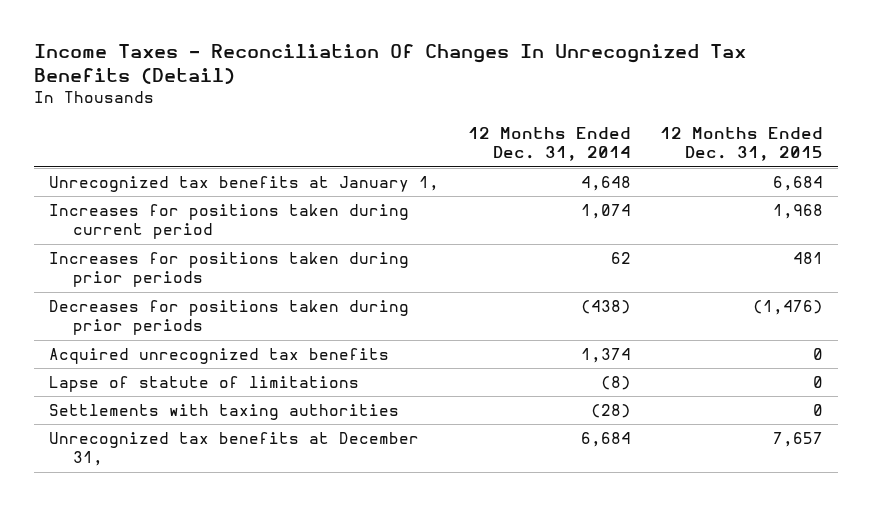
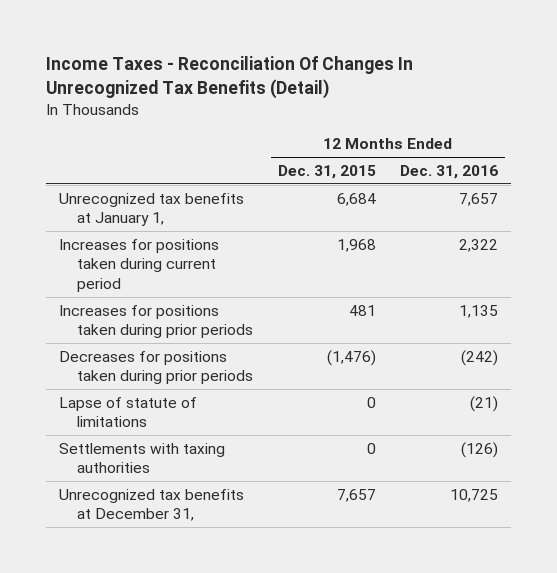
[467,127,631,162] 12 Months Ended Dec. 31, 2014 -> none
none -> [400,164,499,179] Dec. 31, 2016
[48,348,389,365] Acquired unrecognized tax benefits -> none

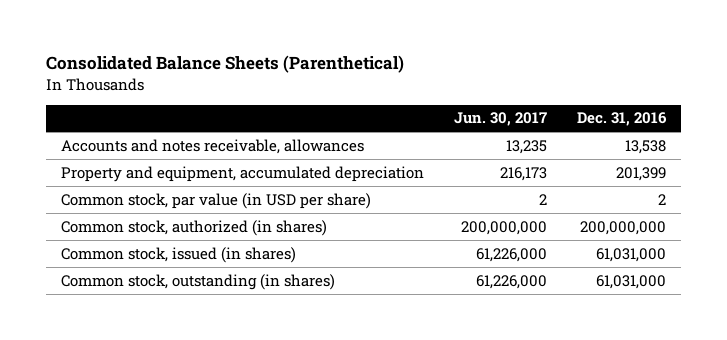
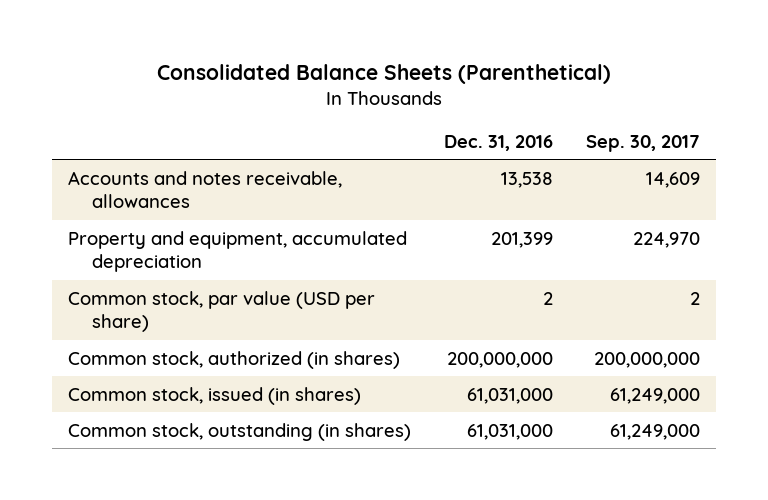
[453,112,547,127] Jun. 30, 2017 -> none
none -> [585,134,700,152] Sep. 30, 2017
[61,192,372,209] Common stock, par value (in USD per share) -> [68,290,376,333] Common stock, par value (USD per share)

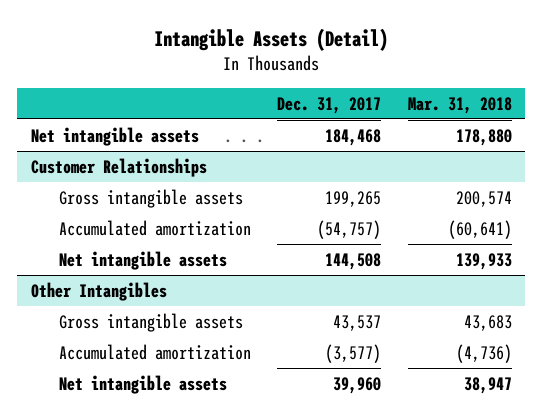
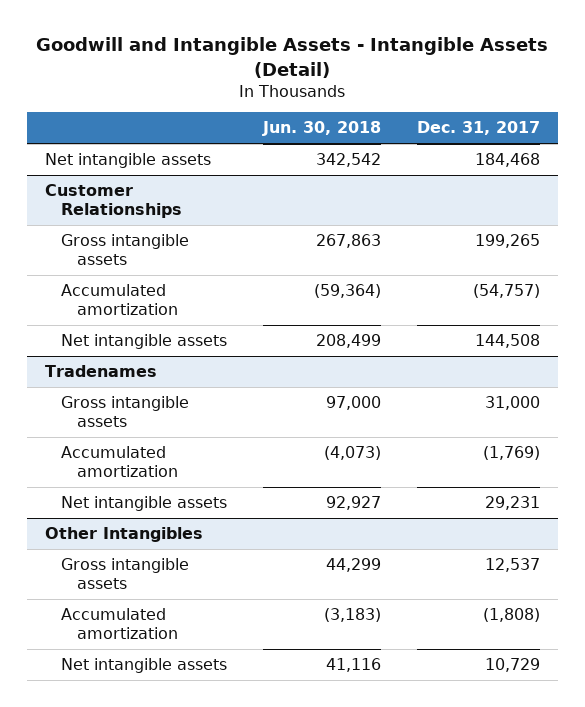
[154,27,389,51] Intangible Assets (Detail) -> [36,37,549,78] Goodwill and Intangible Assets - Intangible Assets (Detail)
[408,96,513,114] Mar. 31, 2018 -> none
none -> [261,121,381,137] Jun. 30, 2018
none -> [45,365,158,378] Tradenames
none -> [60,396,189,428] Gross intangible assets
none -> [60,446,178,478] Accumulated amortization
none -> [60,496,227,512] Net intangible assets
[333,314,382,331] 43,537 -> [484,558,540,573] 12,537
[325,343,382,363] (3,577) -> [482,608,540,623] (1,808)
[333,376,382,394] 39,960 -> [484,658,540,673] 10,729

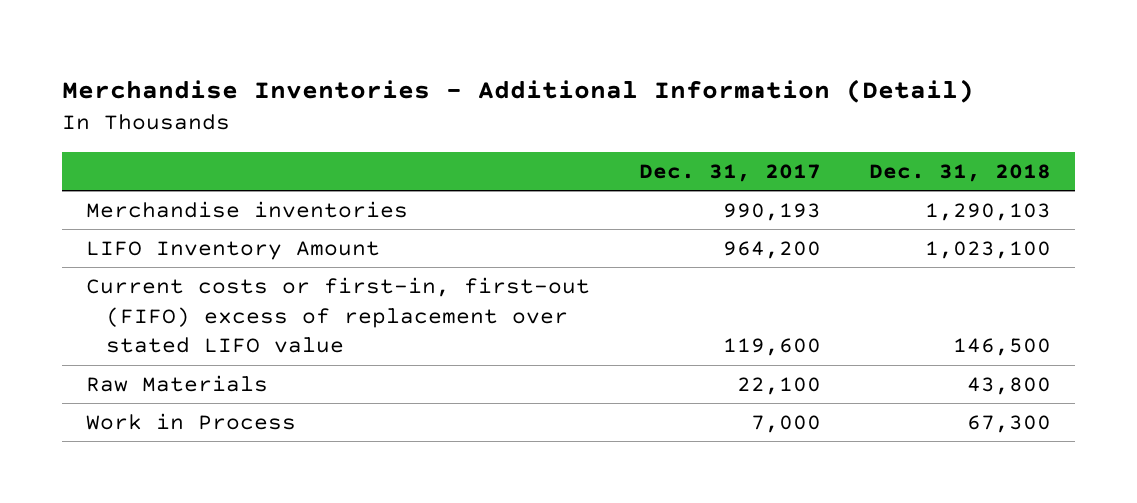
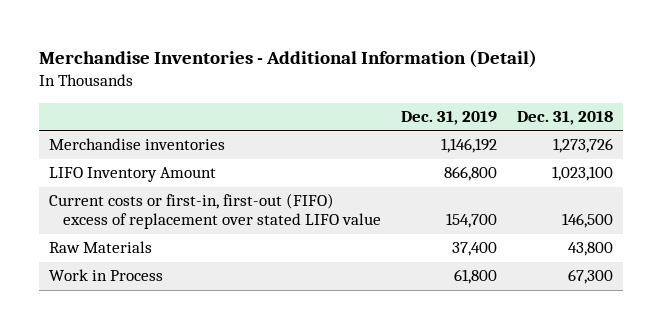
[638,163,821,182] Dec. 31, 2017 -> none
none -> [400,111,497,126] Dec. 31, 2019
[924,202,1051,221] 1,290,103 -> [552,138,613,154] 1,273,726

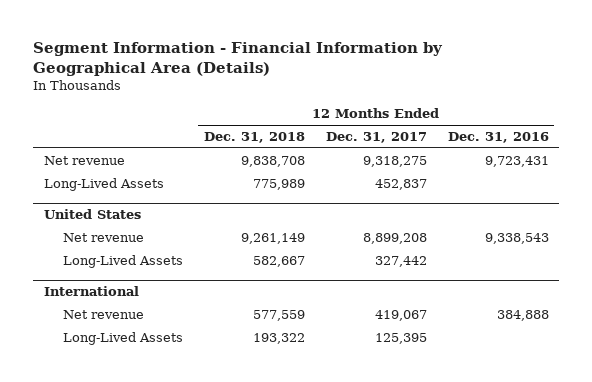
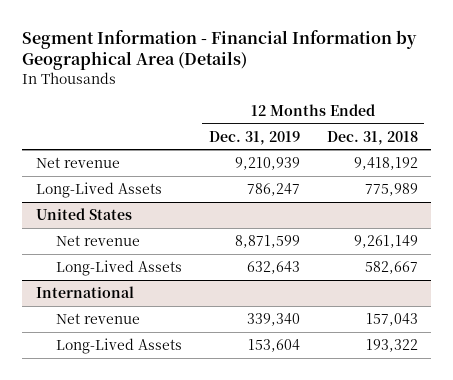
[325,132,427,144] Dec. 31, 2017 -> none
[447,132,549,144] Dec. 31, 2016 -> none
none -> [209,130,301,145] Dec. 31, 2019
[240,156,305,168] 9,838,708 -> [353,156,418,170] 9,418,192
[252,310,305,322] 577,559 -> [365,312,418,326] 157,043

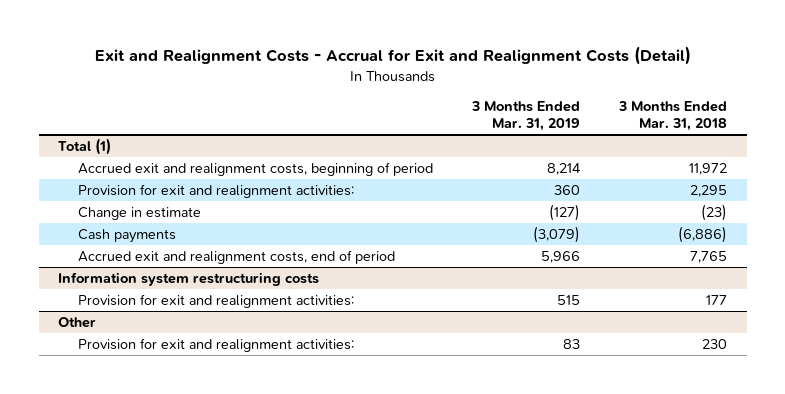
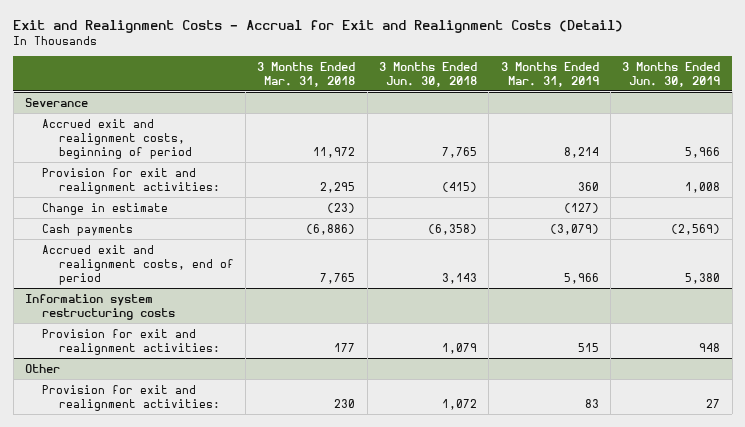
none -> [378,61,477,87] 3 Months Ended Jun. 30, 2018
none -> [622,61,721,87] 3 Months Ended Jun. 30, 2019
[58,137,112,155] Total (1) -> [25,97,89,107] Severance

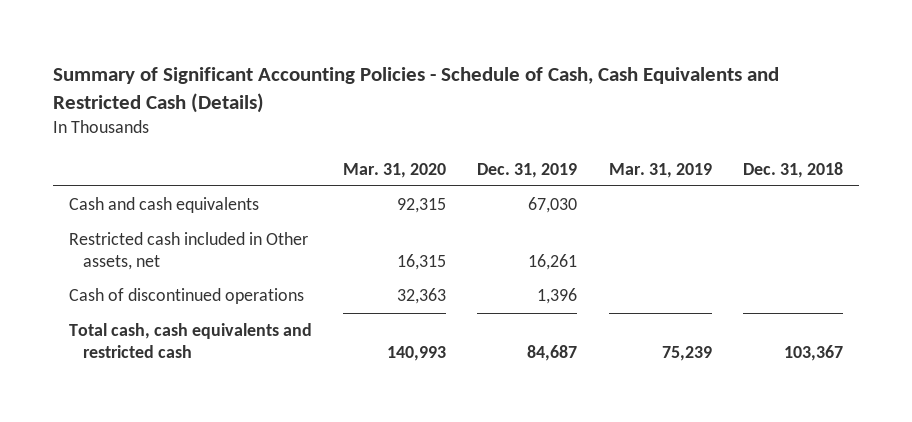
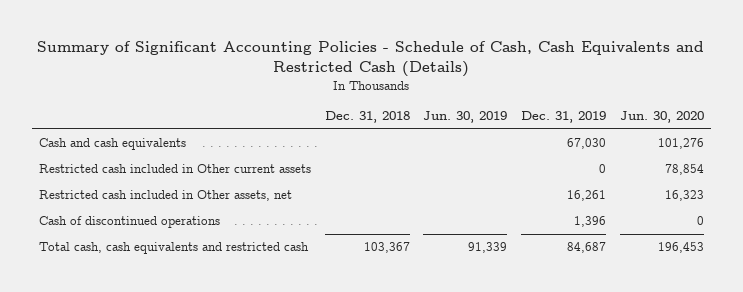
[343,162,447,178] Mar. 31, 2020 -> none
[608,162,712,178] Mar. 31, 2019 -> none
none -> [423,111,508,124] Jun. 30, 2019
none -> [619,111,704,124] Jun. 30, 2020
none -> [38,164,311,174] Restricted cash included in Other current assets

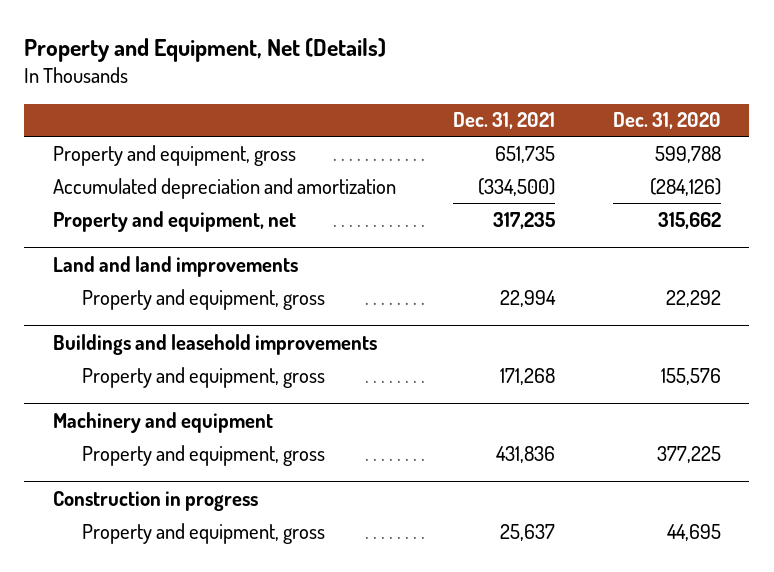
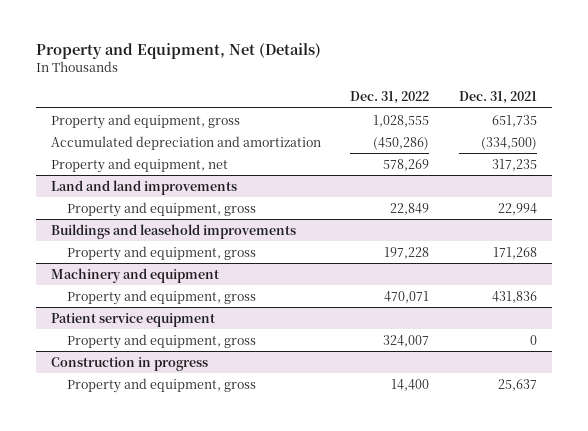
[612,112,721,130] Dec. 31, 2020 -> none
none -> [350,90,430,104] Dec. 31, 2022
none -> [50,312,215,327] Patient service equipment
none -> [67,333,257,349] Property and equipment, gross

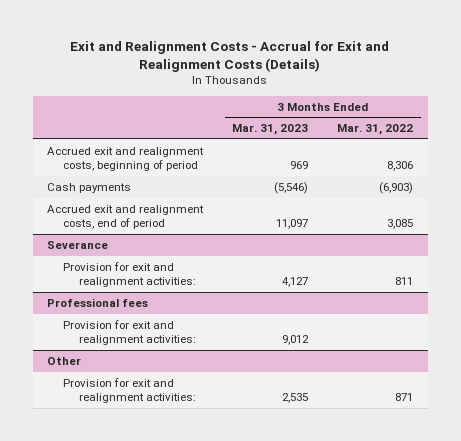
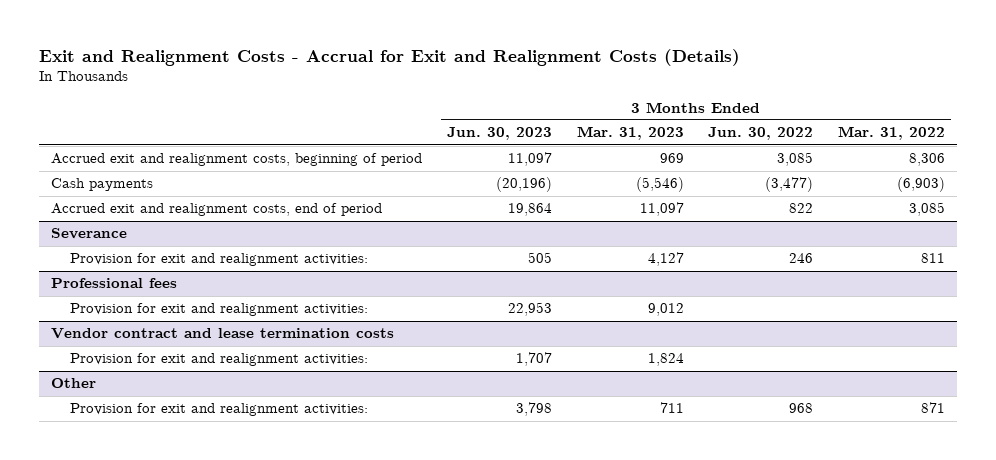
none -> [447,127,553,141] Jun. 30, 2023
none -> [708,127,814,141] Jun. 30, 2022
none -> [51,328,395,340] Vendor contract and lease termination costs
none -> [69,353,368,367] Provision for exit and realignment activities:
[282,392,309,403] 2,535 -> [659,402,684,414] 711

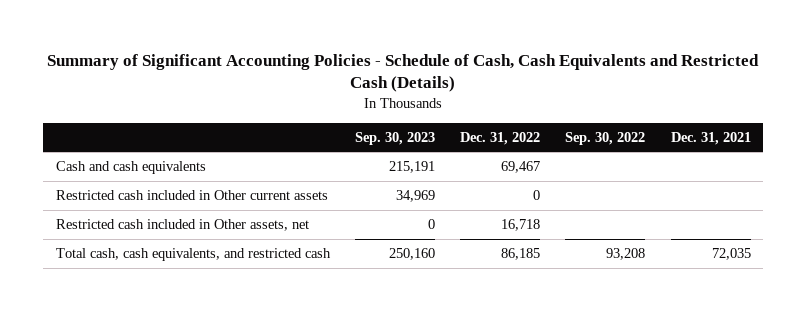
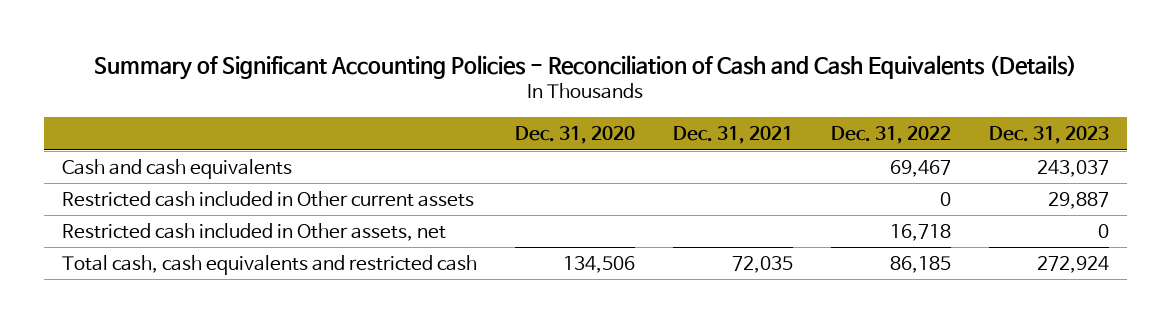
[47,53,760,93] Summary of Significant Accounting Policies - Schedule of Cash, Cash Equivalents and Restricted Cash (Details) -> [94,54,1078,80] Summary of Significant Accounting Policies - Reconciliation of Cash and Cash Equivalents (Details)
[354,131,435,145] Sep. 30, 2023 -> none
[565,131,646,145] Sep. 30, 2022 -> none
none -> [515,126,636,145] Dec. 31, 2020
none -> [988,126,1109,145] Dec. 31, 2023
[55,248,331,262] Total cash, cash equivalents, and restricted cash -> [62,254,478,275] Total cash, cash equivalents and restricted cash

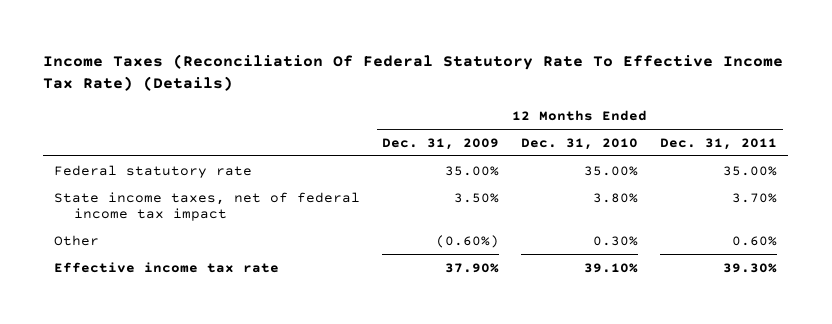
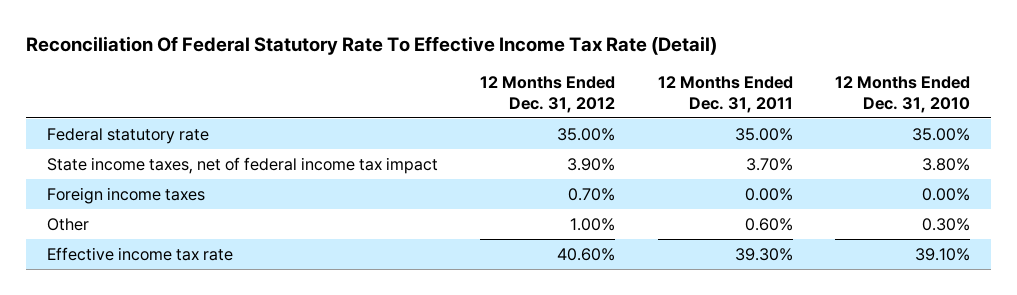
[43,53,784,92] Income Taxes (Reconciliation Of Federal Statutory Rate To Effective Income Tax Rate) (Details) -> [25,36,717,56] Reconciliation Of Federal Statutory Rate To Effective Income Tax Rate (Detail)
[382,137,500,150] Dec. 31, 2009 -> none
none -> [480,76,616,113] 12 Months Ended Dec. 31, 2012
none -> [46,186,205,204] Foreign income taxes

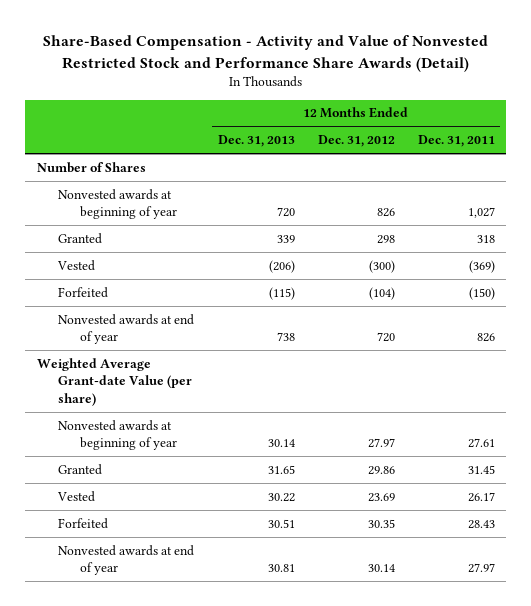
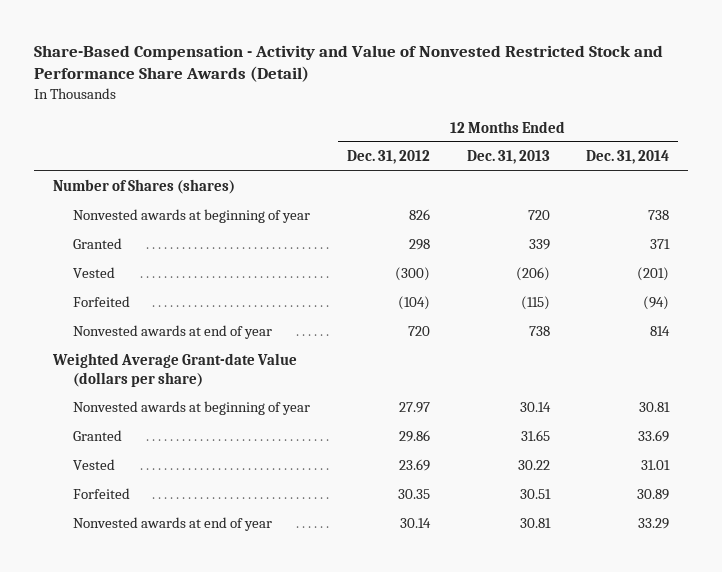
[417,135,495,148] Dec. 31, 2011 -> none
none -> [586,150,670,165] Dec. 31, 2014
[36,161,146,173] Number of Shares -> [52,179,235,195] Number of Shares (shares)
[36,357,193,406] Weighted Average Grant-date Value (per share) -> [51,353,297,387] Weighted Average Grant-date Value (dollars per share)

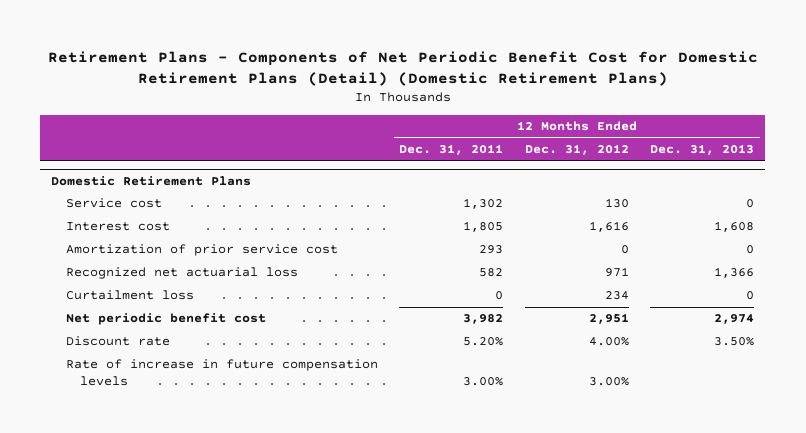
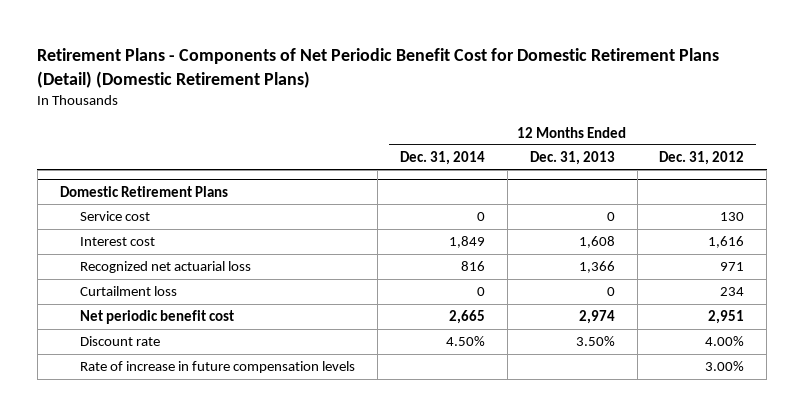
[399,144,504,156] Dec. 31, 2011 -> none
none -> [399,151,485,166] Dec. 31, 2014
[65,244,338,257] Amortization of prior service cost -> none

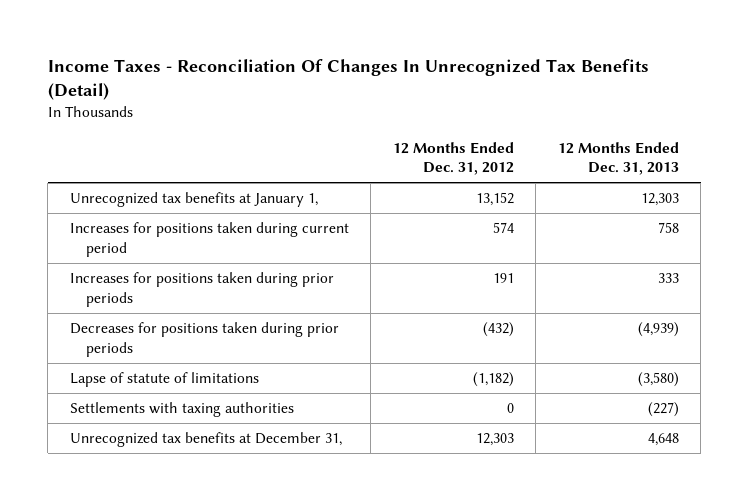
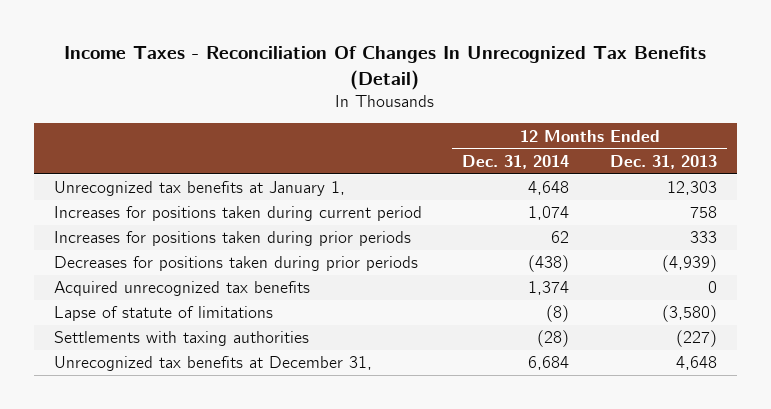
[392,141,514,176] 12 Months Ended Dec. 31, 2012 -> none
none -> [462,154,570,169] Dec. 31, 2014
none -> [53,281,310,297] Acquired unrecognized tax benefits

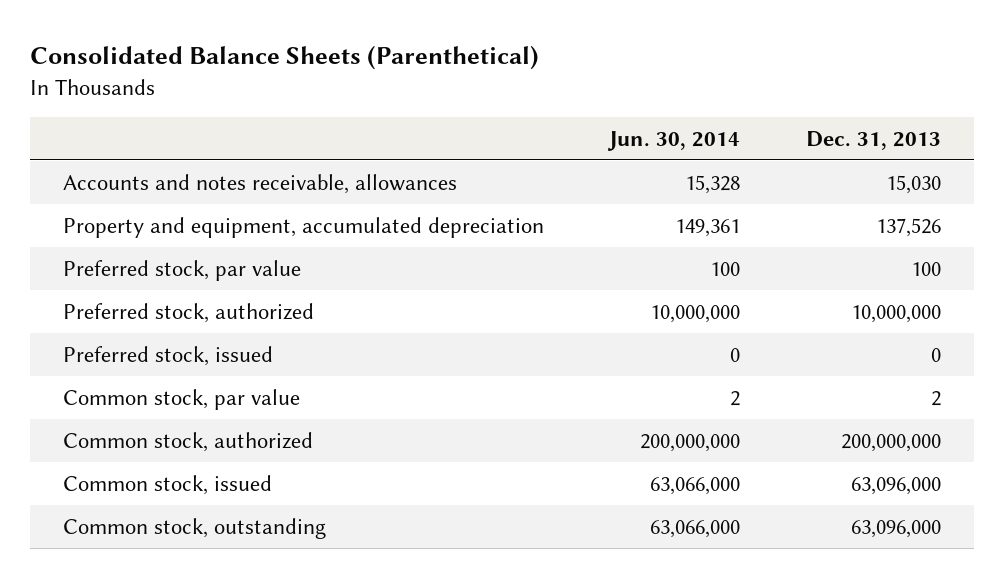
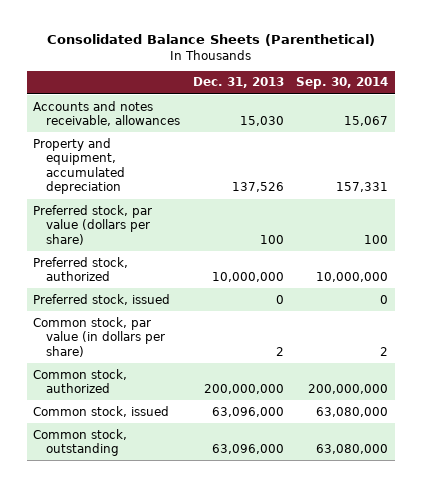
[607,130,741,151] Jun. 30, 2014 -> none
none -> [296,77,389,90] Sep. 30, 2014
[62,259,301,281] Preferred stock, par value -> [33,204,153,245] Preferred stock, par value (dollars per share)
[62,388,300,410] Common stock, par value -> [33,316,166,357] Common stock, par value (in dollars per share)

